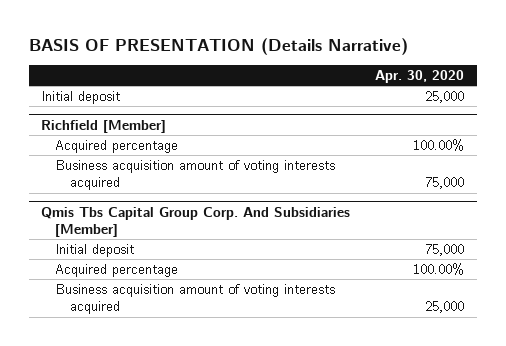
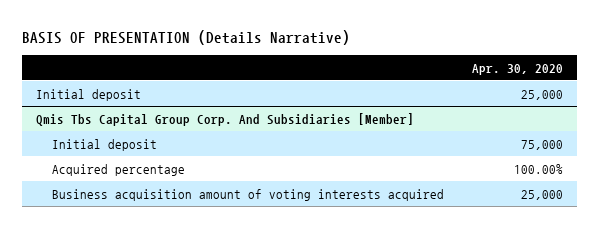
[41,119,167,133] Richfield [Member] -> none
[55,140,179,154] Acquired percentage -> none
[55,160,336,191] Business acquisition amount of voting interests acquired -> none

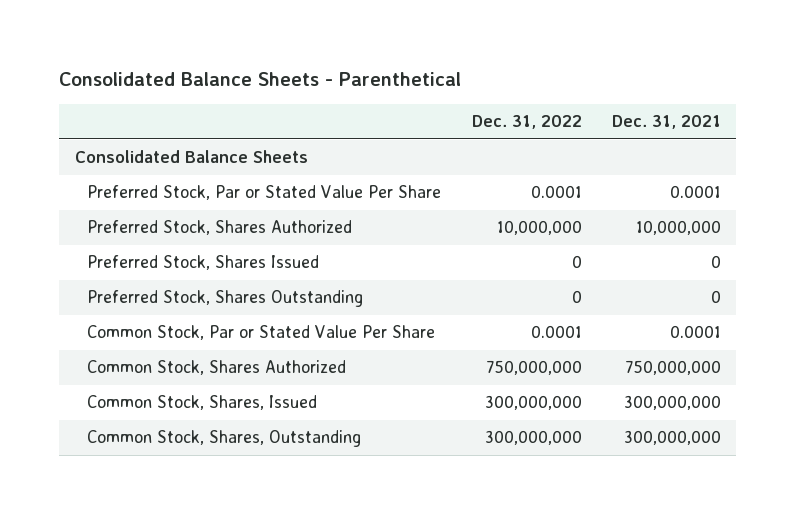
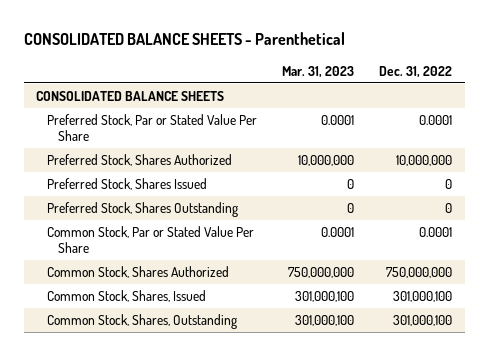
[59,72,462,87] Consolidated Balance Sheets - Parenthetical -> [23,31,345,45] CONSOLIDATED BALANCE SHEETS - Parenthetical
[611,115,721,130] Dec. 31, 2021 -> none
none -> [282,65,355,78] Mar. 31, 2023
[74,150,308,164] Consolidated Balance Sheets -> [36,91,225,102] CONSOLIDATED BALANCE SHEETS
[484,395,582,411] 300,000,000 -> [393,291,453,303] 301,000,100
[484,430,582,446] 300,000,000 -> [393,315,453,327] 301,000,100

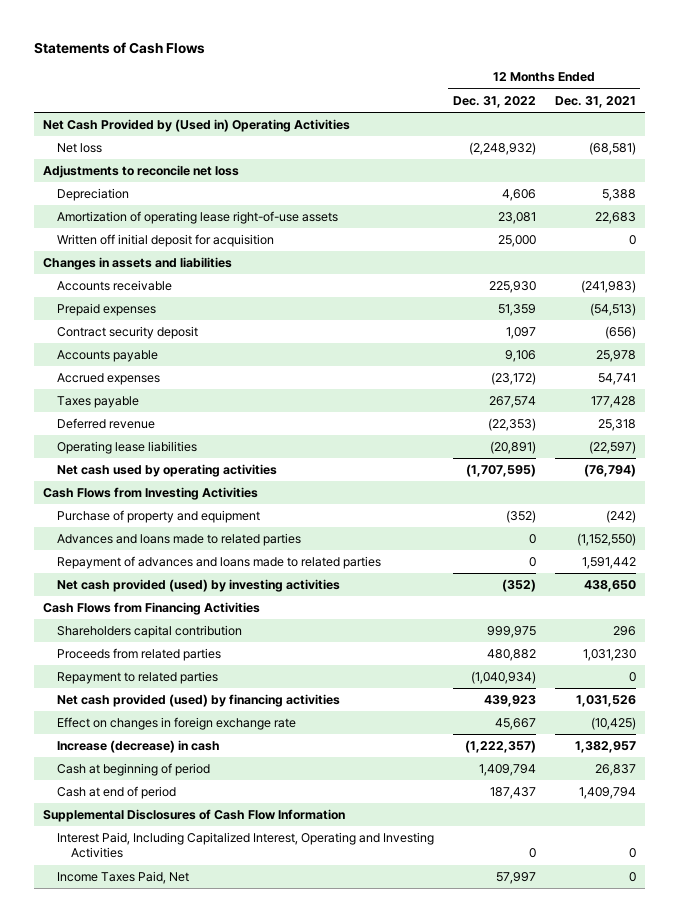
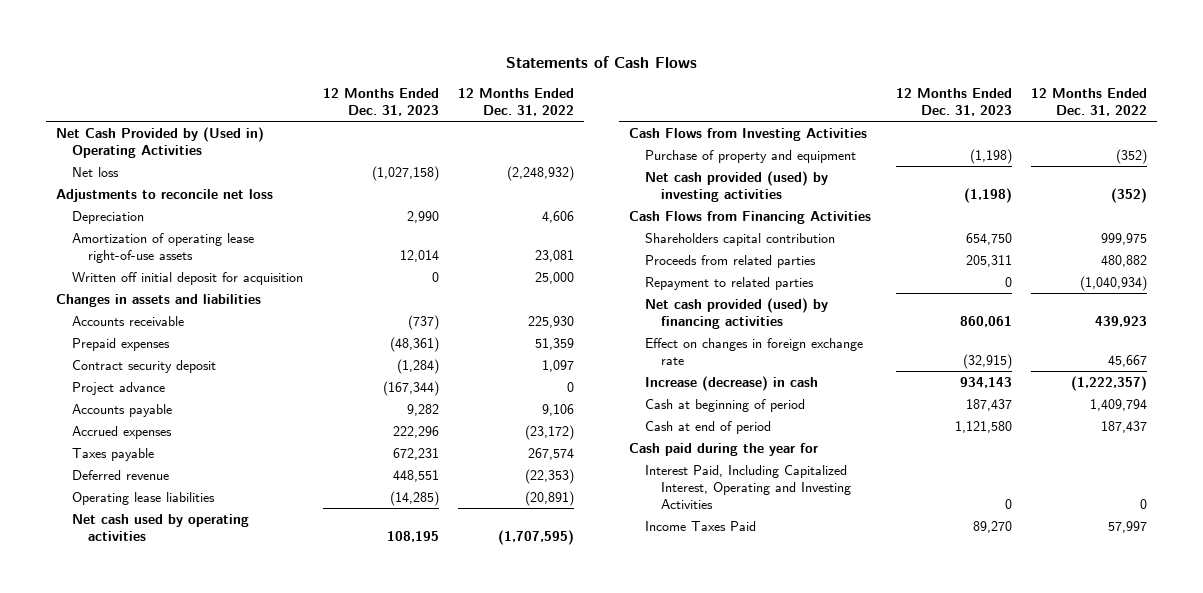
[554,95,636,108] Dec. 31, 2021 -> none
none -> [322,88,439,117] 12 Months Ended Dec. 31, 2023
none -> [72,381,166,395] Project advance
[57,533,302,547] Advances and loans made to related parties -> none
[57,556,382,570] Repayment of advances and loans made to related parties -> none
[43,809,346,823] Supplemental Disclosures of Cash Flow Information -> [628,442,818,456] Cash paid during the year for
[57,871,190,885] Income Taxes Paid, Net -> [645,520,757,531] Income Taxes Paid

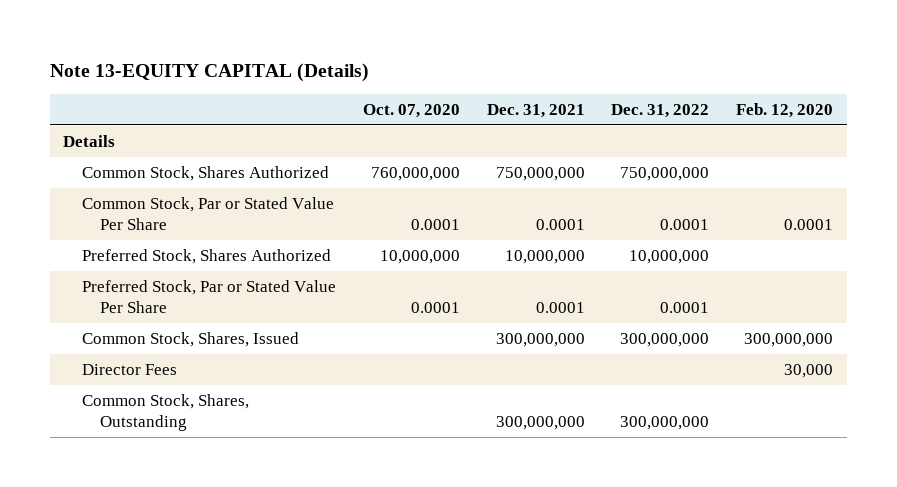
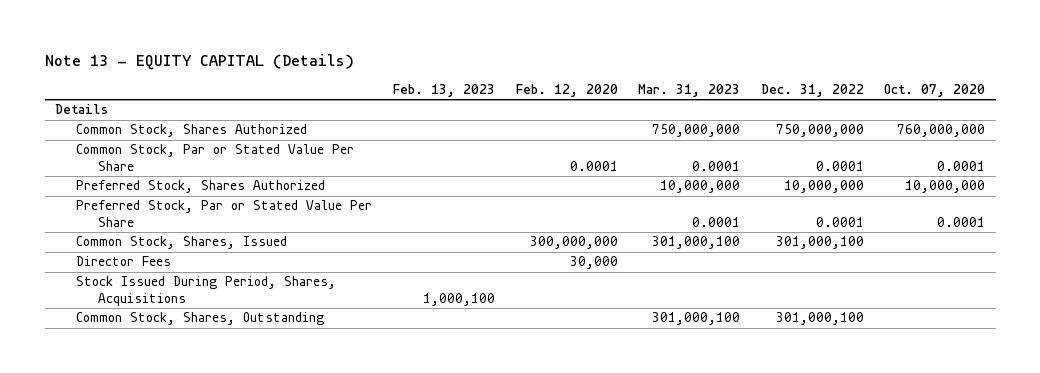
[49,62,369,82] Note 13-EQUITY CAPITAL (Details) -> [44,53,354,70] Note 13 - EQUITY CAPITAL (Details)
[486,103,585,118] Dec. 31, 2021 -> none
none -> [392,84,495,98] Feb. 13, 2023
none -> [638,84,741,98] Mar. 31, 2023
[620,333,710,348] 300,000,000 -> [775,236,864,250] 301,000,100
none -> [76,276,337,306] Stock Issued During Period, Shares, Acquisitions
[620,416,710,431] 300,000,000 -> [775,312,864,326] 301,000,100

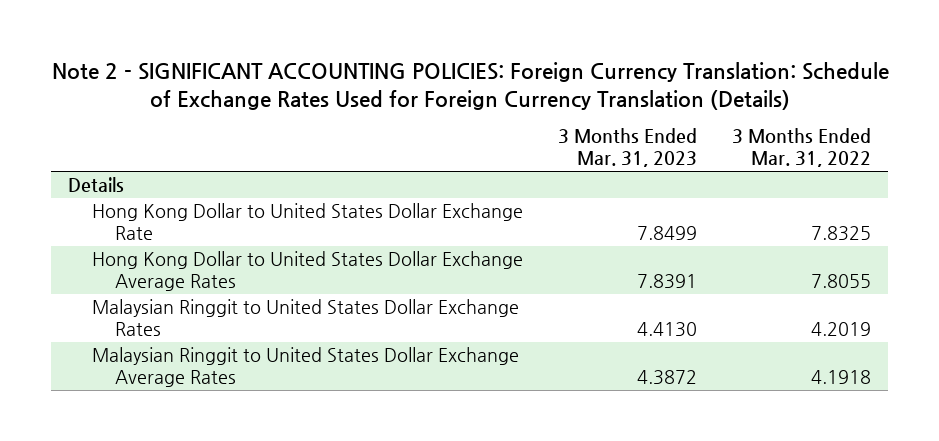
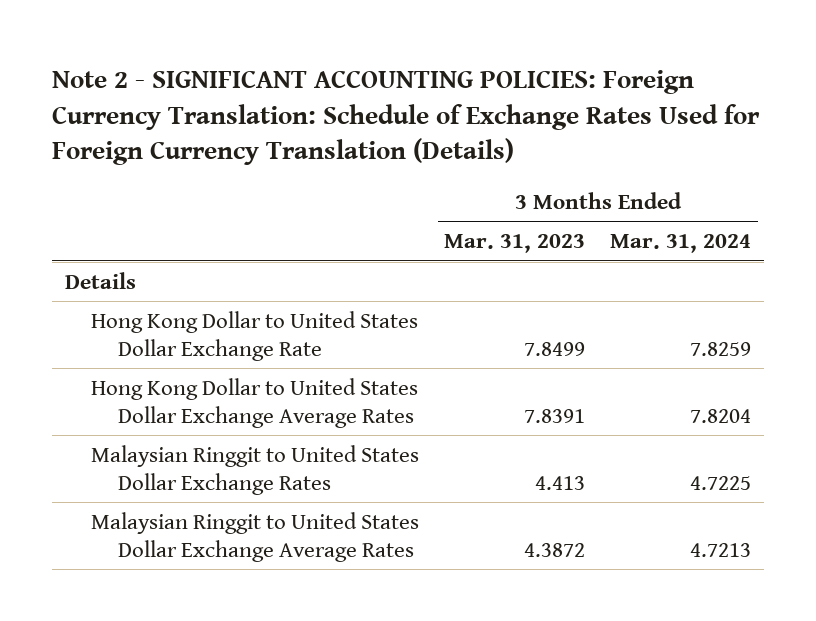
[731,128,871,168] 3 Months Ended Mar. 31, 2022 -> none
none -> [610,234,752,254] Mar. 31, 2024
[636,322,697,338] 4.4130 -> [535,475,586,490] 4.413

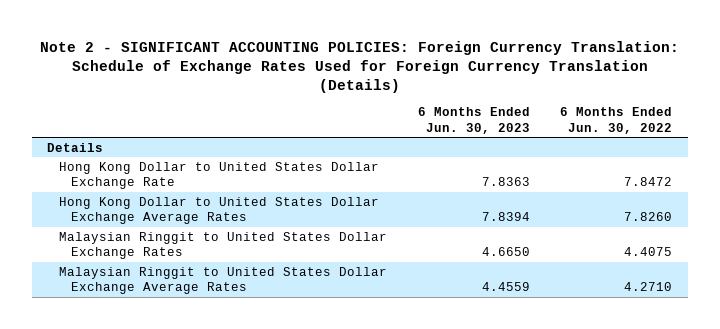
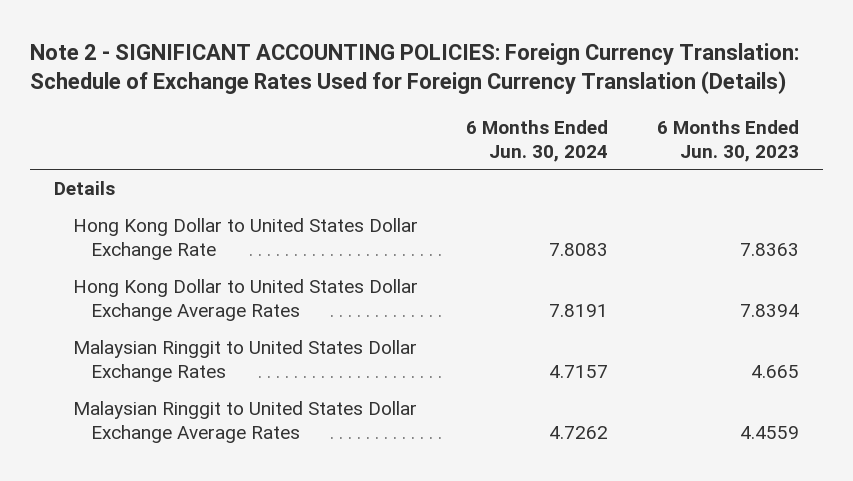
[560,107,673,134] 6 Months Ended Jun. 30, 2022 -> none
none -> [466,119,609,162] 6 Months Ended Jun. 30, 2024
[481,247,530,257] 4.6650 -> [750,365,799,379] 4.665

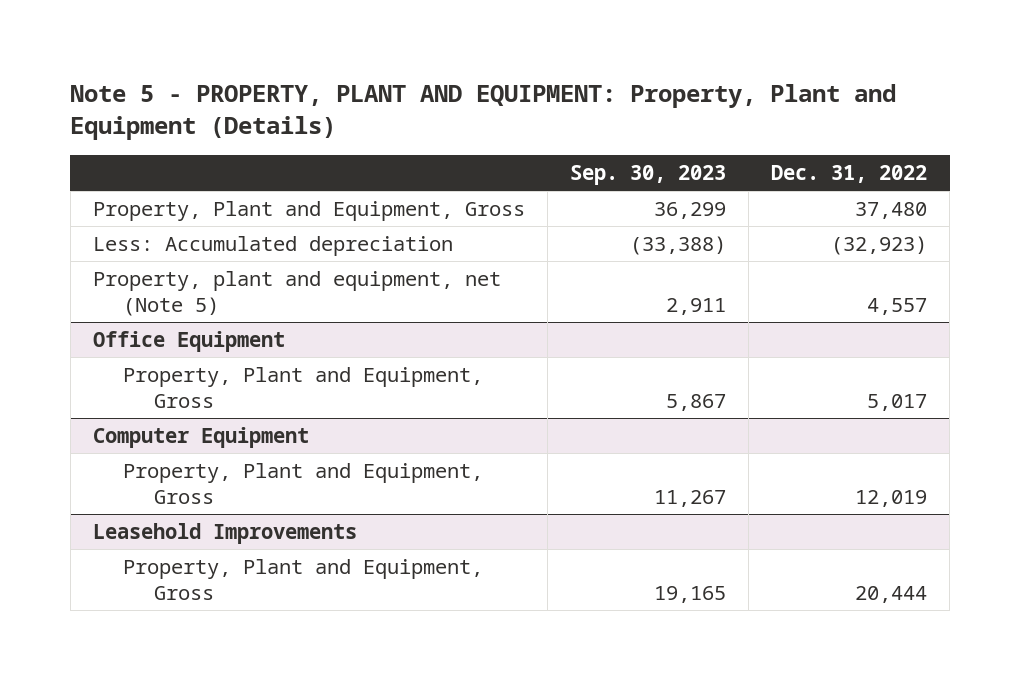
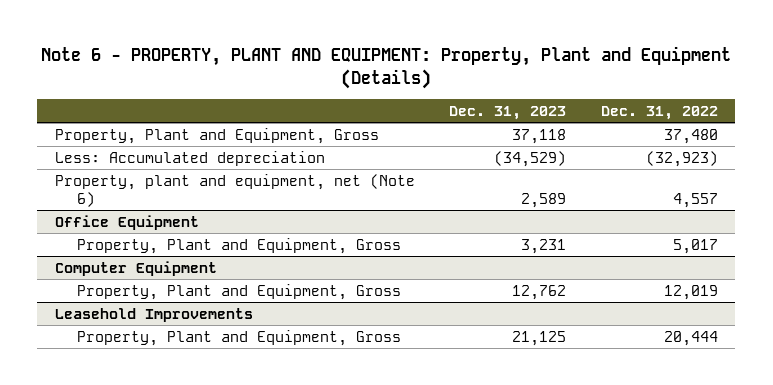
[70,84,897,141] Note 5 - PROPERTY, PLANT AND EQUIPMENT: Property, Plant and Equipment (Details) -> [41,45,732,89] Note 6 - PROPERTY, PLANT AND EQUIPMENT: Property, Plant and Equipment (Details)
[569,164,726,185] Sep. 30, 2023 -> none
none -> [449,105,567,120] Dec. 31, 2023
[92,270,501,316] Property, plant and equipment, net (Note 5) -> [54,173,415,207] Property, plant and equipment, net (Note 6)

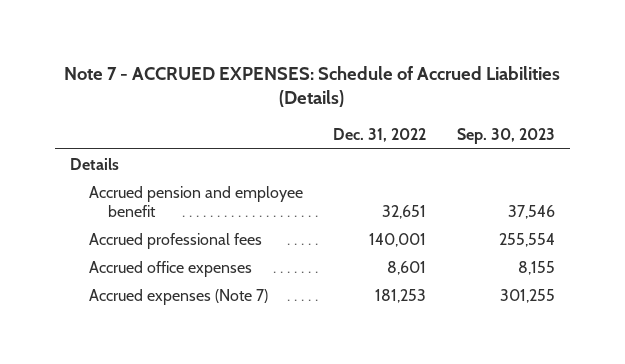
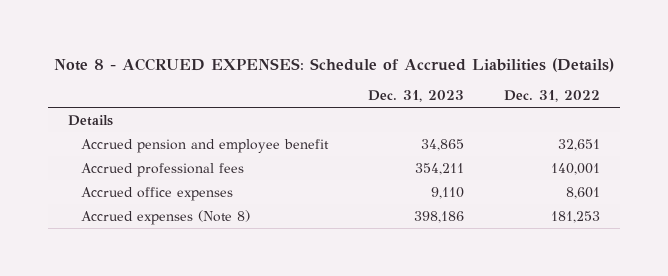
[64,65,561,108] Note 7 - ACCRUED EXPENSES: Schedule of Accrued Liabilities (Details) -> [54,57,615,72] Note 8 - ACCRUED EXPENSES: Schedule of Accrued Liabilities (Details)
[456,128,555,145] Sep. 30, 2023 -> none
none -> [368,90,465,103] Dec. 31, 2023
[89,288,269,305] Accrued expenses (Note 7) -> [81,209,251,225] Accrued expenses (Note 8)

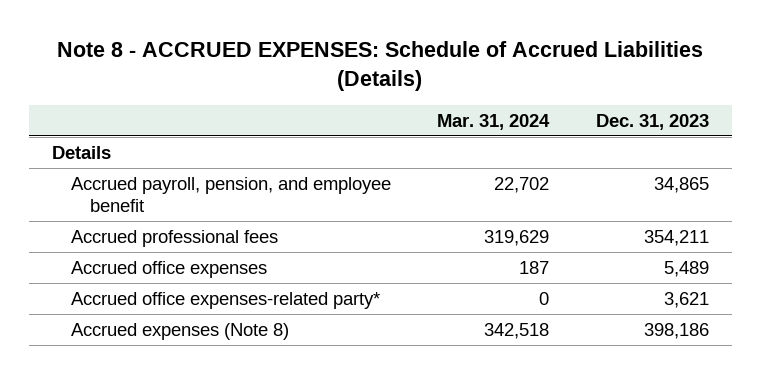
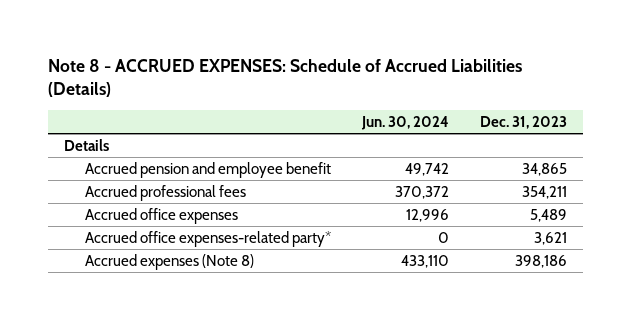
[437,113,551,130] Mar. 31, 2024 -> none
none -> [361,116,450,131] Jun. 30, 2024
[70,176,391,212] Accrued payroll, pension, and employee benefit -> [85,161,332,178] Accrued pension and employee benefit

